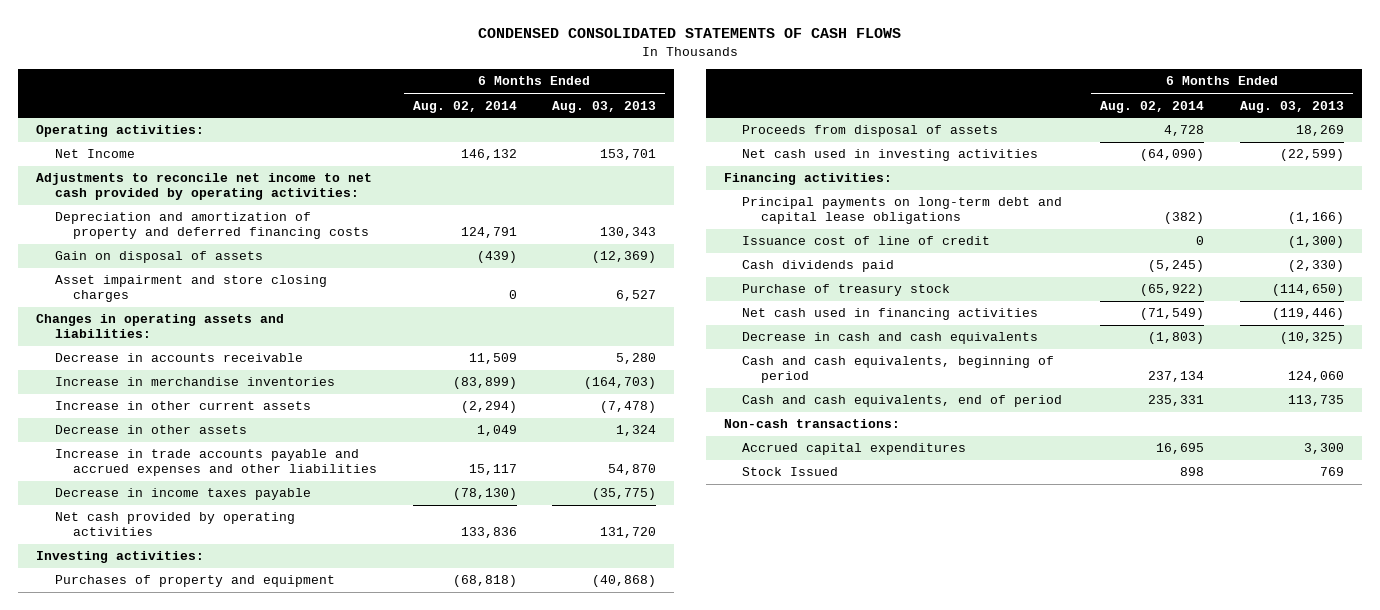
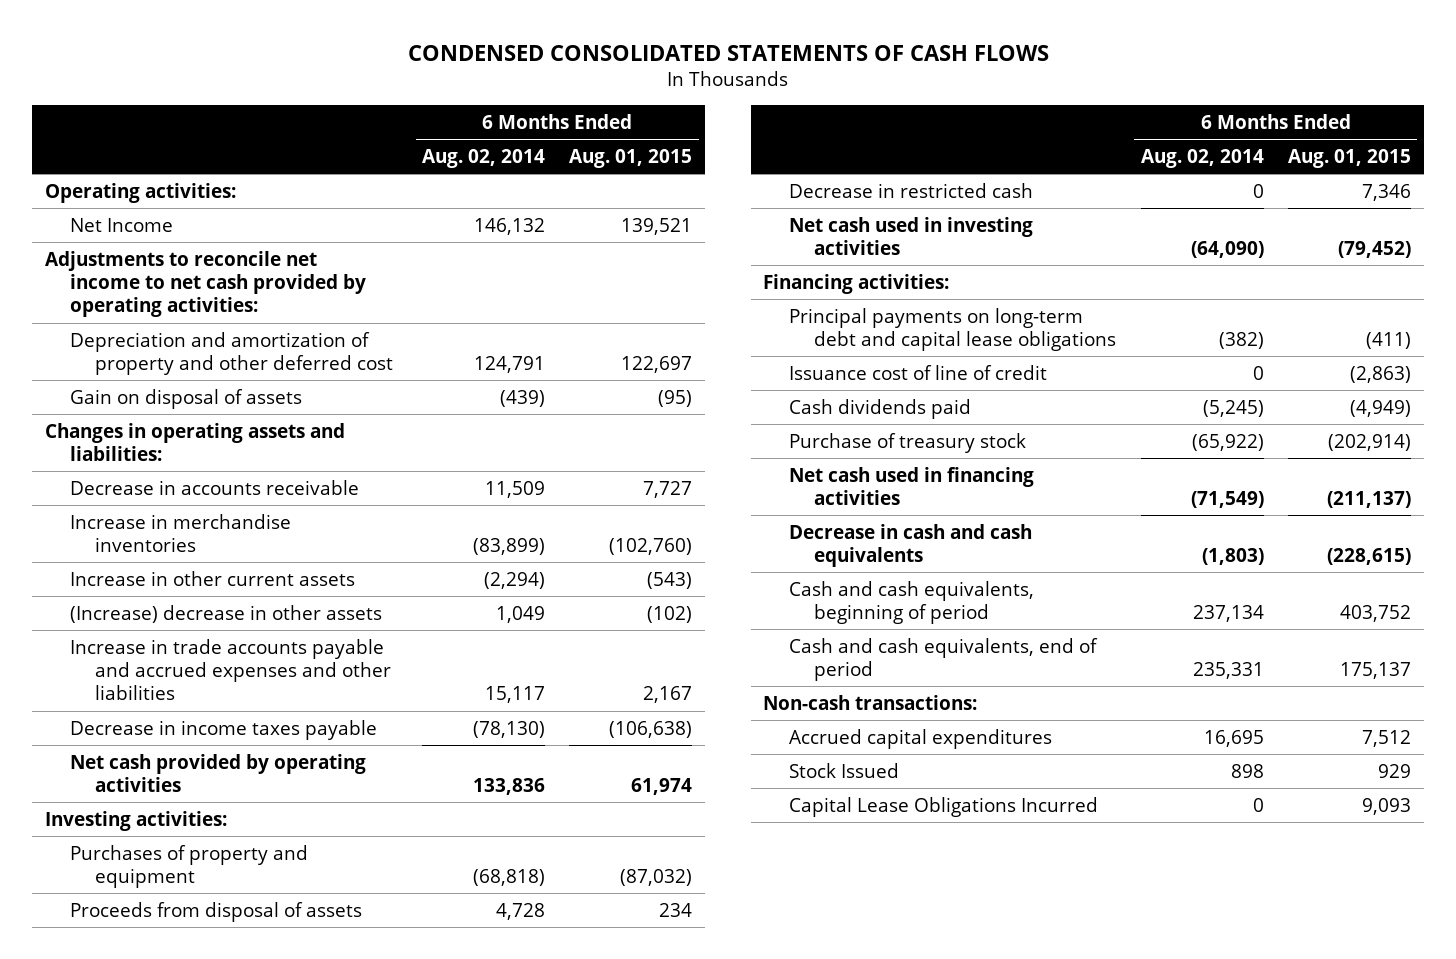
[552,100,657,113] Aug. 03, 2013 -> none
none -> [569,148,693,168] Aug. 01, 2015
[54,212,369,240] Depreciation and amortization of property and deferred financing costs -> [69,331,394,375] Depreciation and amortization of property and other deferred cost
[54,275,327,303] Asset impairment and store closing charges -> none
[54,425,247,435] Decrease in other assets -> [69,604,382,623] (Increase) decrease in other assets
none -> [788,182,1033,198] Decrease in restricted cash
none -> [788,796,1098,817] Capital Lease Obligations Incurred

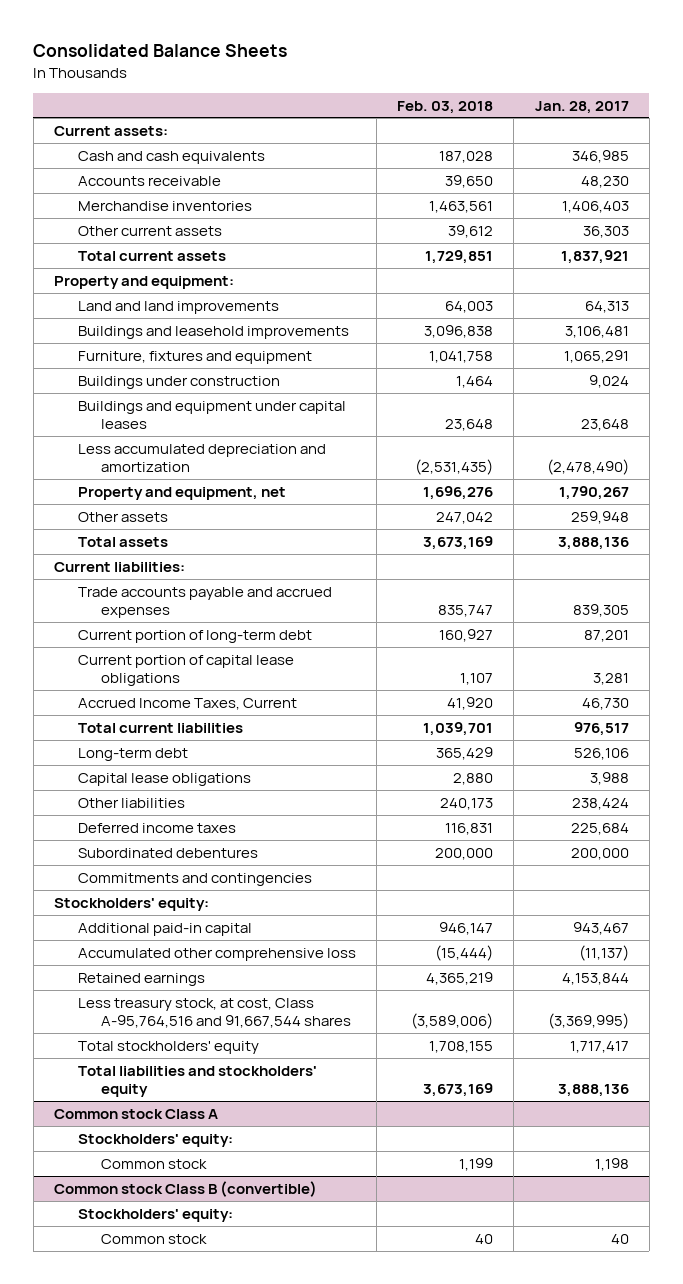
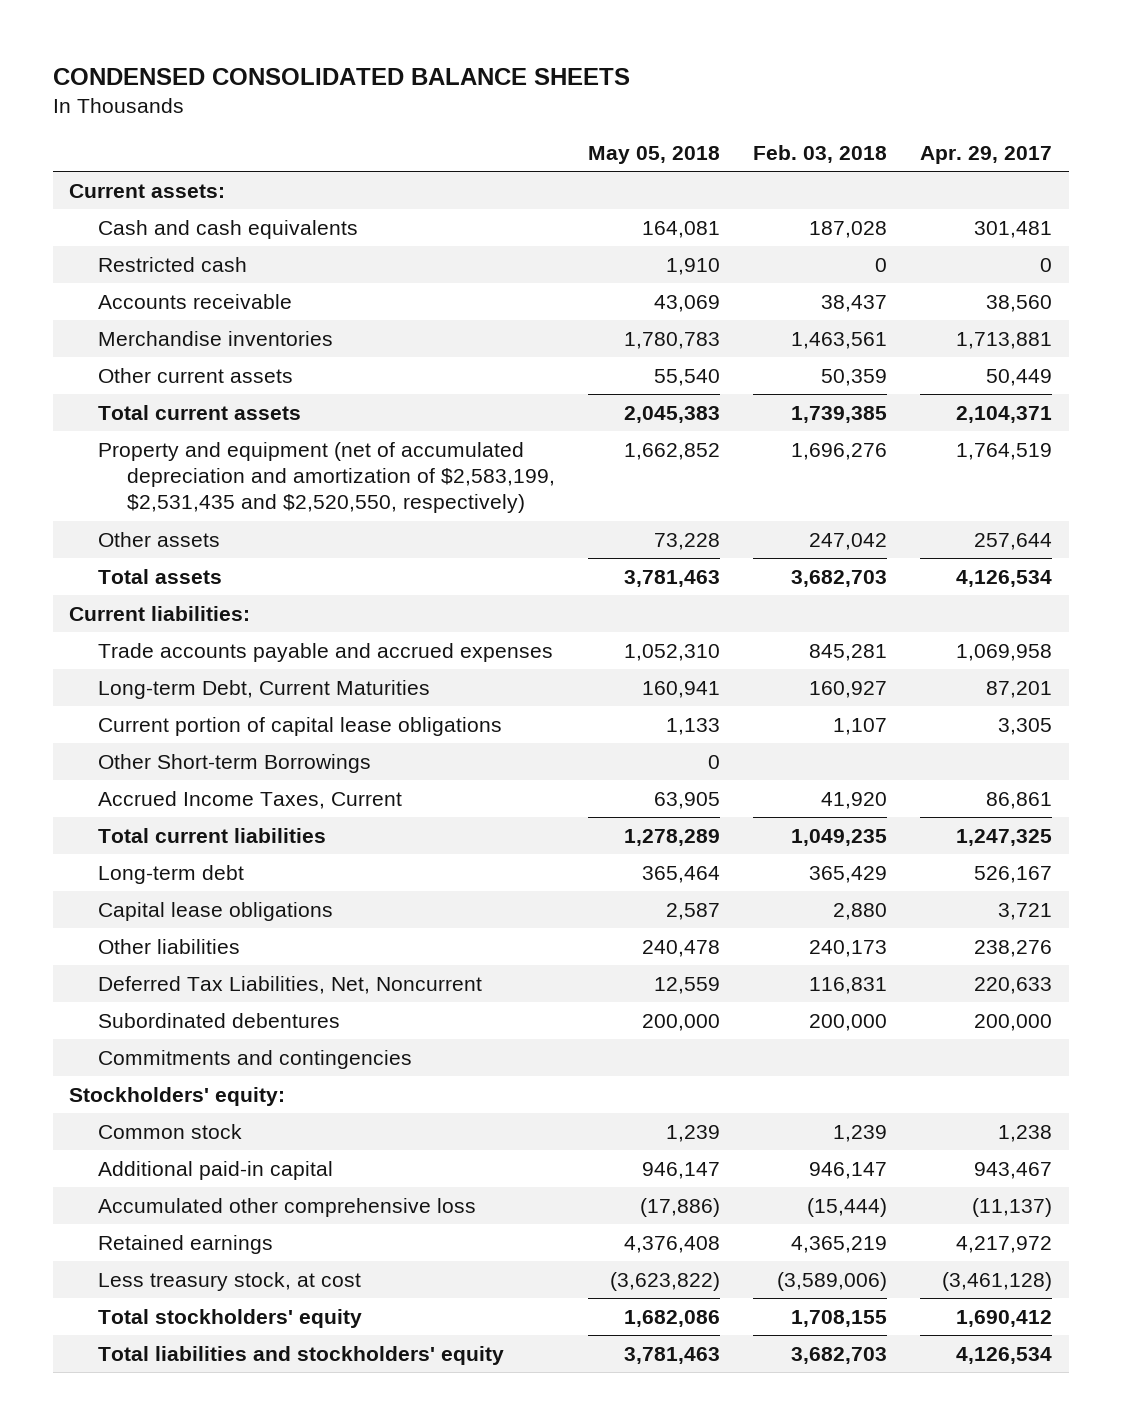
[33,43,288,57] Consolidated Balance Sheets -> [52,68,630,86] CONDENSED CONSOLIDATED BALANCE SHEETS
[534,100,629,114] Jan. 28, 2017 -> none
none -> [588,145,721,164] May 05, 2018
none -> [920,145,1053,164] Apr. 29, 2017
none -> [98,256,248,272] Restricted cash
[445,174,494,188] 39,650 -> [821,294,888,312] 38,437
[54,275,235,289] Property and equipment: -> none
[77,300,279,314] Land and land improvements -> none
[77,325,349,339] Buildings and leasehold improvements -> none
[77,350,312,364] Furniture, fixtures and equipment -> none
[77,375,280,389] Buildings under construction -> none
[77,400,346,430] Buildings and equipment under capital leases -> none
[77,443,326,473] Less accumulated depreciation and amortization -> none
[448,224,494,238] 39,612 -> [821,368,888,386] 50,359
[425,249,494,264] 1,729,851 -> [791,405,888,423] 1,739,385
[77,486,286,500] Property and equipment, net -> [98,441,555,514] Property and equipment (net of accumulated depreciation and amortization of $2,583,199, $2,531,435 and $2,520,550, respectively)
[423,535,494,550] 3,673,169 -> [791,569,888,587] 3,682,703
[438,605,494,618] 835,747 -> [809,643,888,661] 845,281
[77,629,312,643] Current portion of long-term debt -> [98,679,431,699] Long-term Debt, Current Maturities
none -> [98,753,372,773] Other Short-term Borrowings
[423,721,494,736] 1,039,701 -> [791,828,888,846] 1,049,235
[77,822,236,833] Deferred income taxes -> [98,975,483,994] Deferred Tax Liabilities, Net, Noncurrent
none -> [98,1123,243,1139] Common stock
[77,997,352,1029] Less treasury stock, at cost, Class A-95,764,516 and 91,667,544 shares -> [98,1271,362,1291] Less treasury stock, at cost
[54,1108,219,1119] Common stock Class A -> none
[77,1133,233,1147] Stockholders' equity: -> none
[101,1158,208,1169] Common stock -> none
[54,1180,318,1197] Common stock Class B (convertible) -> none
[77,1208,233,1222] Stockholders' equity: -> none
[101,1233,208,1244] Common stock -> none
[423,1083,494,1098] 3,673,169 -> [791,1346,888,1364] 3,682,703

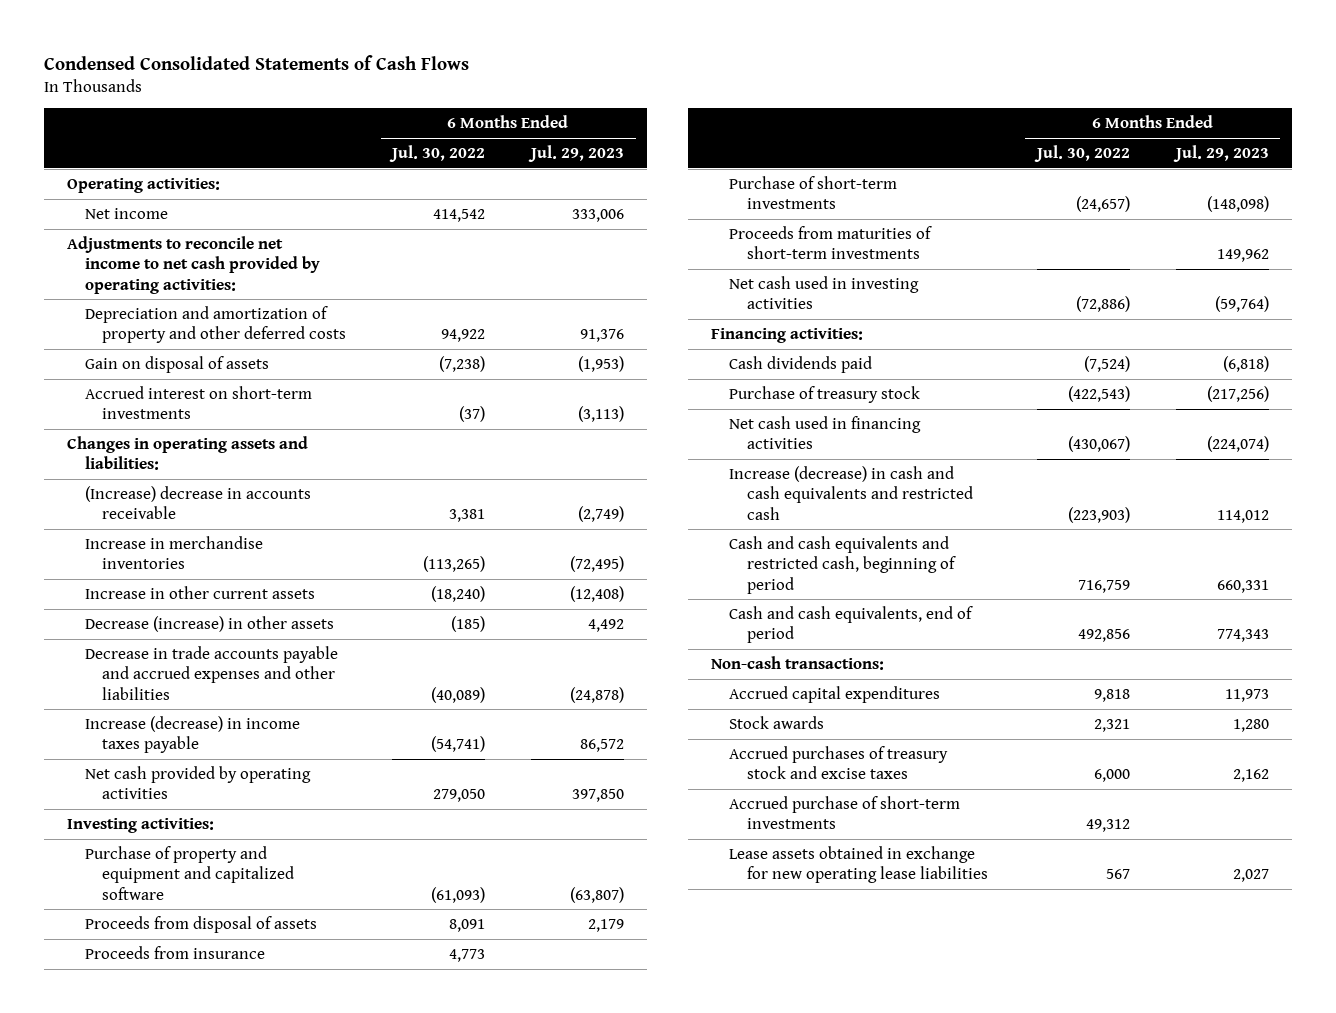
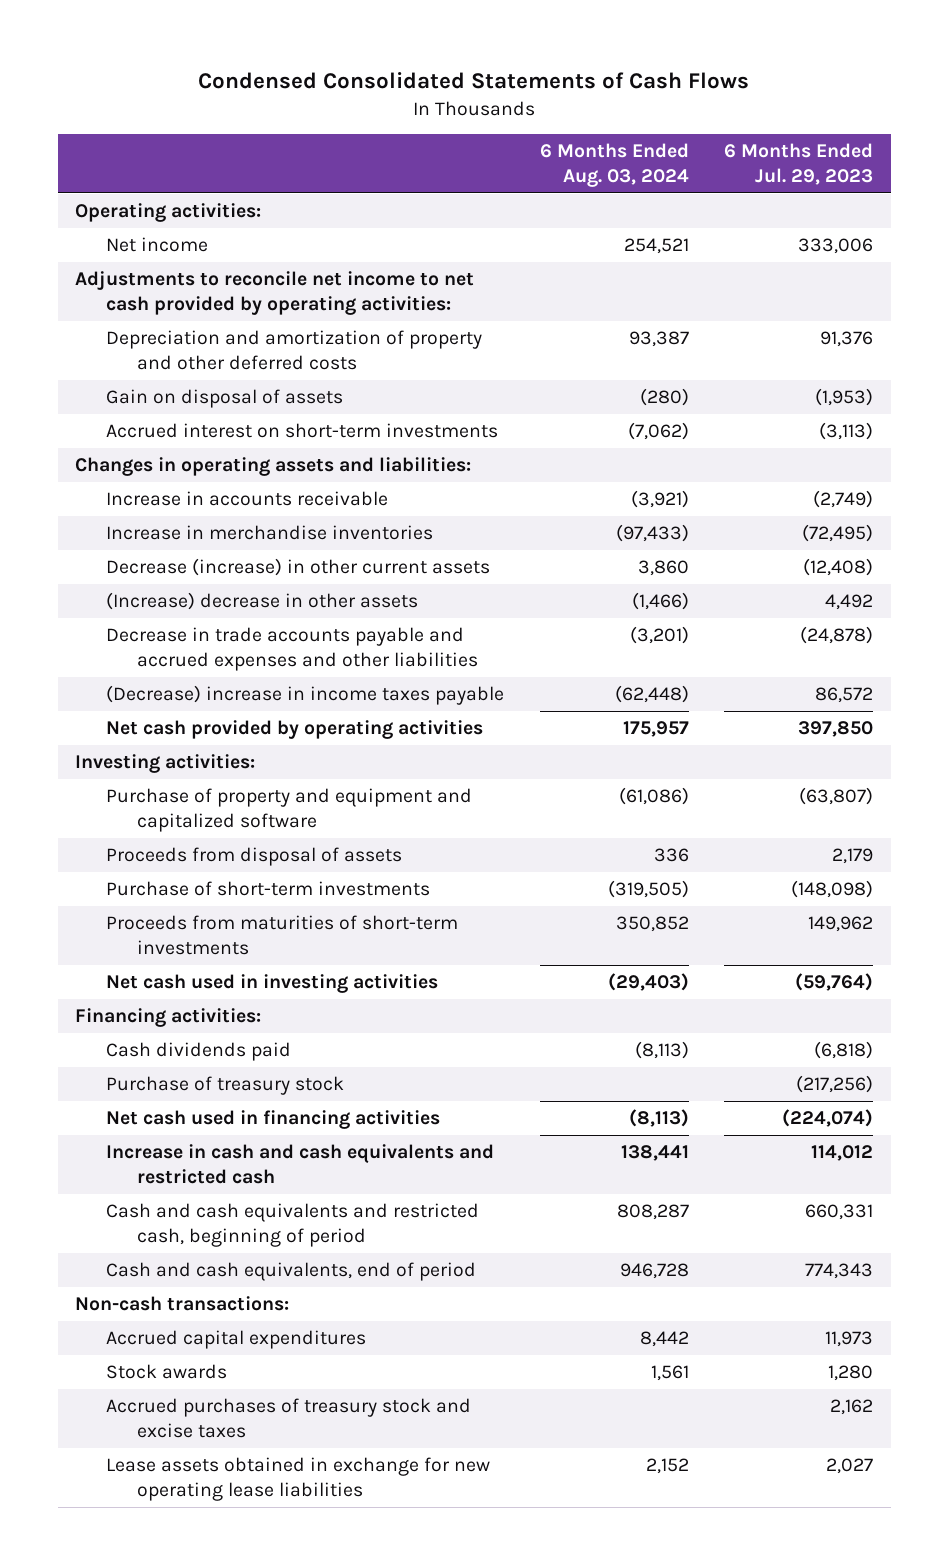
[389,144,486,162] Jul. 30, 2022 -> none
none -> [539,143,689,188] 6 Months Ended Aug. 03, 2024
[84,485,311,520] (Increase) decrease in accounts receivable -> [105,491,388,507] Increase in accounts receivable
[84,585,315,599] Increase in other current assets -> [105,558,490,577] Decrease (increase) in other current assets
[84,615,334,632] Decrease (increase) in other assets -> [105,592,418,611] (Increase) decrease in other assets
[84,715,300,754] Increase (decrease) in income taxes payable -> [105,685,504,706] (Decrease) increase in income taxes payable
[84,945,265,959] Proceeds from insurance -> none
[729,465,973,520] Increase (decrease) in cash and cash equivalents and restricted cash -> [105,1144,494,1184] Increase in cash and cash equivalents and restricted cash
[729,795,961,830] Accrued purchase of short-term investments -> none

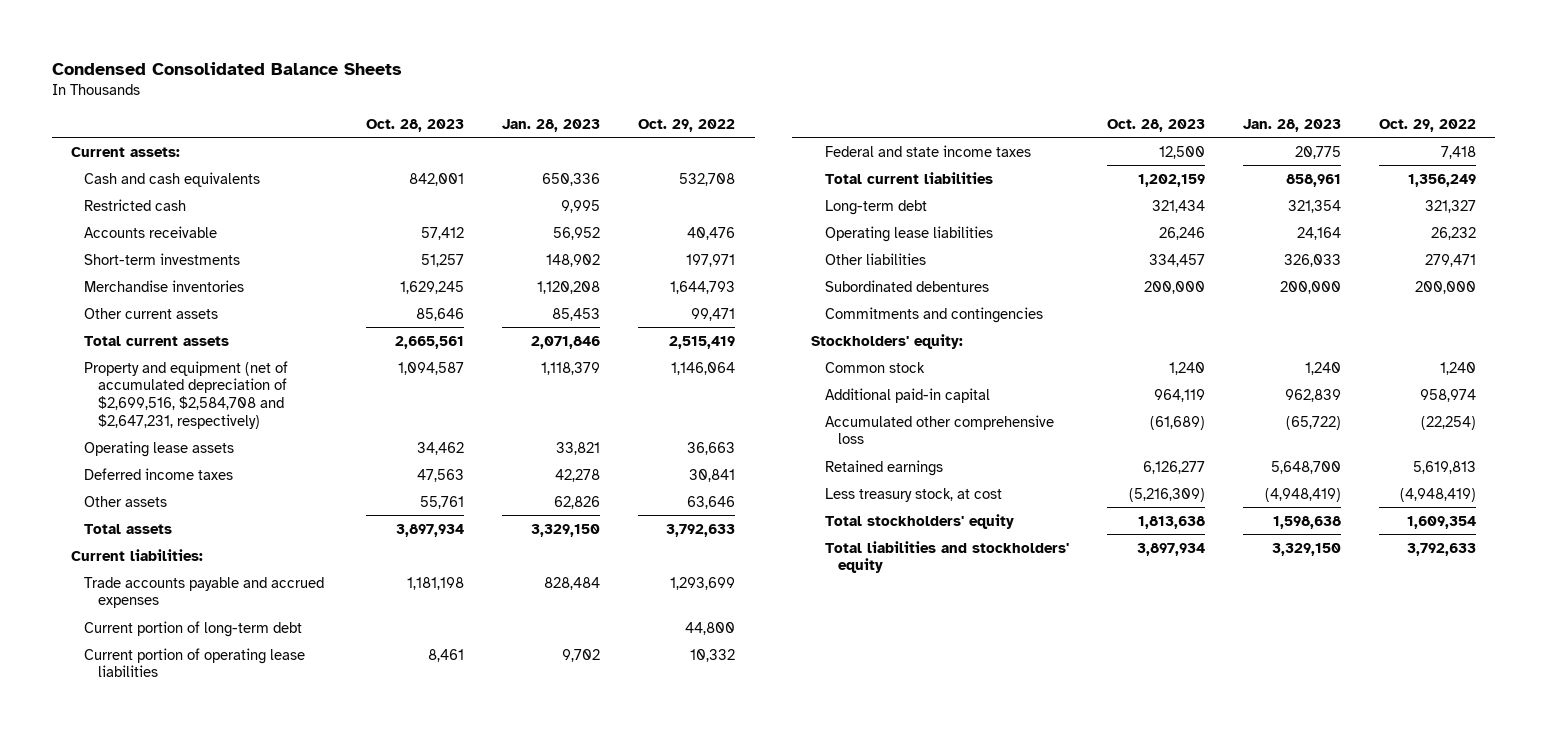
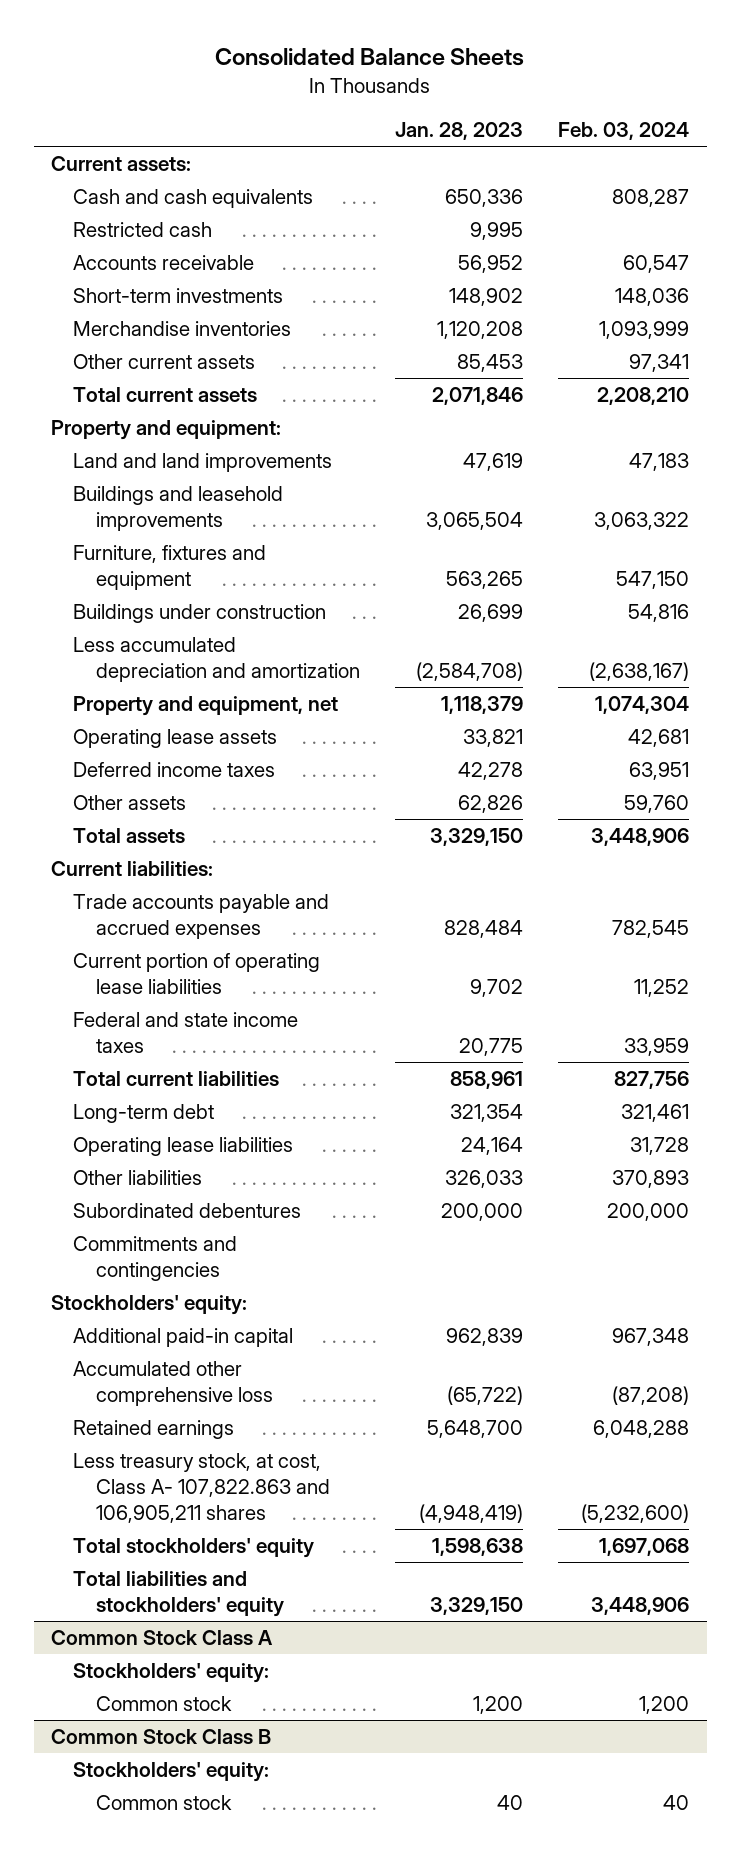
[51,62,402,76] Condensed Consolidated Balance Sheets -> [215,48,525,67] Consolidated Balance Sheets
[366,118,465,132] Oct. 28, 2023 -> none
[638,118,736,132] Oct. 29, 2022 -> none
none -> [558,122,690,141] Feb. 03, 2024
none -> [51,419,282,440] Property and equipment:
none -> [73,452,333,472] Land and land improvements
none -> [73,485,284,532] Buildings and leasehold improvements
none -> [73,544,267,591] Furniture, fixtures and equipment
none -> [73,603,327,623] Buildings under construction
none -> [73,636,360,683] Less accumulated depreciation and amortization
[84,360,289,430] Property and equipment (net of accumulated depreciation of $2,699,516, $2,584,708 and $2,647,231, respectively) -> [73,695,339,716] Property and equipment, net
[84,620,303,637] Current portion of long-term debt -> none
[824,361,925,373] Common stock -> none
[824,487,1002,502] Less treasury stock, at cost -> [73,1452,330,1524] Less treasury stock, at cost, Class A- 107,822.863 and 106,905,211 shares
none -> [51,1629,274,1645] Common Stock Class A
none -> [73,1662,270,1683] Stockholders' equity:
none -> [95,1695,232,1711] Common stock
none -> [51,1728,272,1744] Common Stock Class B
none -> [73,1761,270,1782] Stockholders' equity:
none -> [95,1794,232,1810] Common stock

